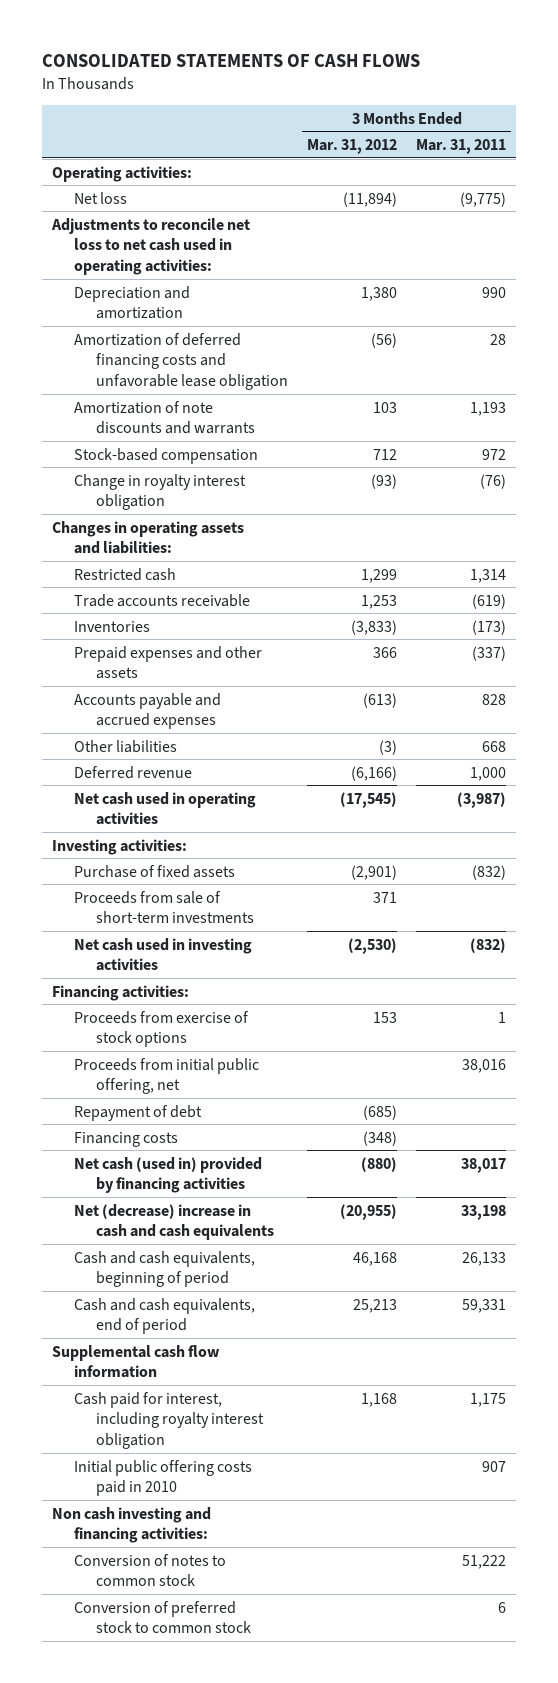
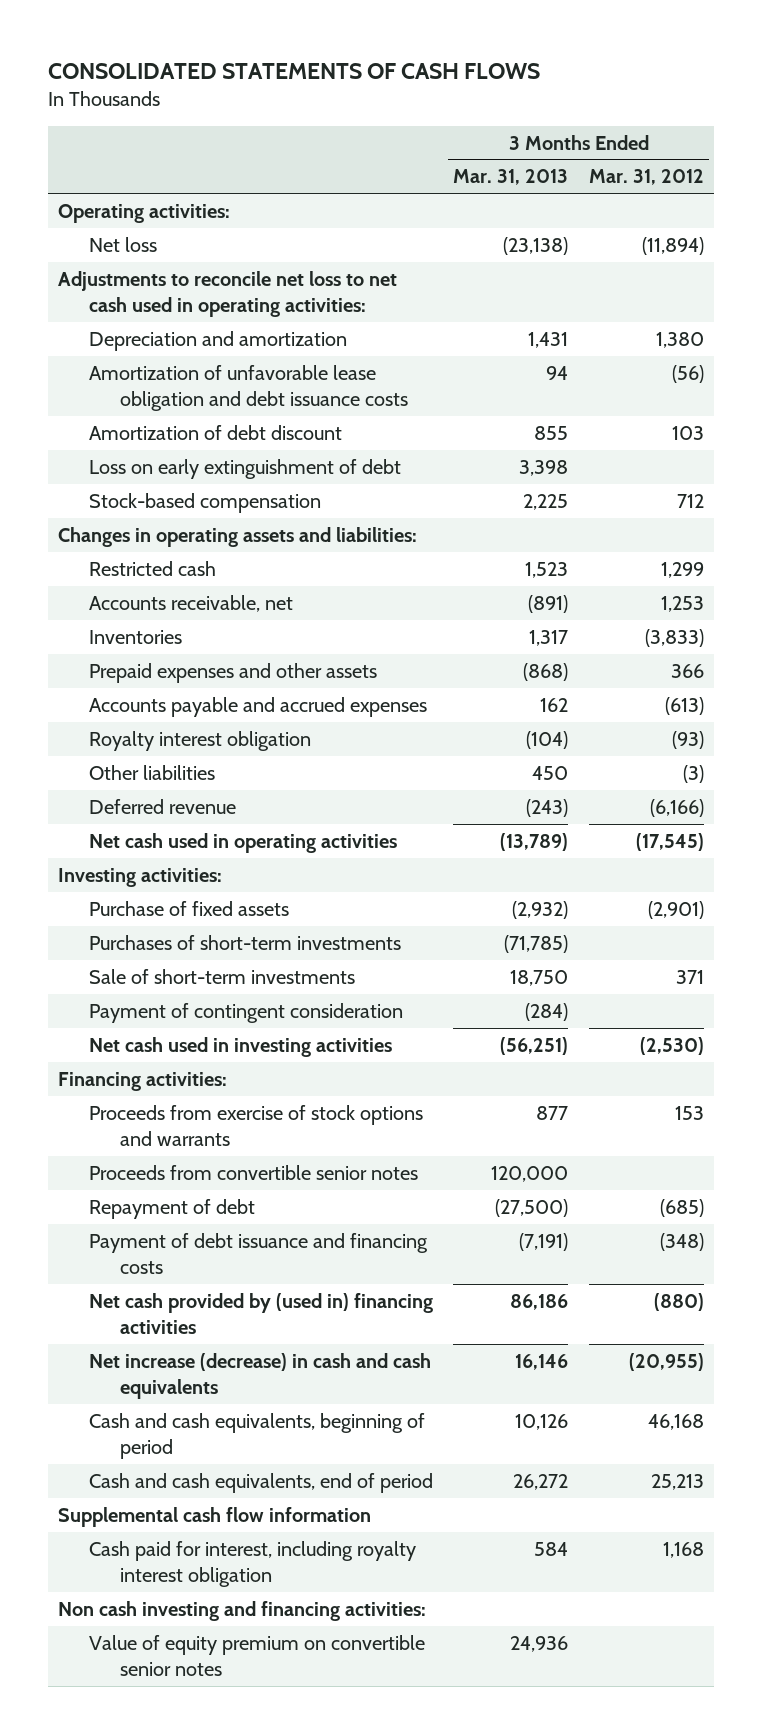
[416,138,507,154] Mar. 31, 2011 -> none
none -> [453,169,569,186] Mar. 31, 2013
[73,332,289,390] Amortization of deferred financing costs and unfavorable lease obligation -> [88,364,408,411] Amortization of unfavorable lease obligation and debt issuance costs
[73,400,256,435] Amortization of note discounts and warrants -> [88,424,342,440] Amortization of debt discount
none -> [88,458,401,479] Loss on early extinguishment of debt
[73,473,246,511] Change in royalty interest obligation -> none
[73,593,250,607] Trade accounts receivable -> [88,594,293,612] Accounts receivable, net
none -> [88,730,311,751] Royalty interest obligation
none -> [88,934,401,950] Purchases of short-term investments
[73,890,255,924] Proceeds from sale of short-term investments -> [88,968,355,984] Sale of short-term investments
none -> [88,1002,403,1023] Payment of contingent consideration
[73,1057,259,1095] Proceeds from initial public offering, net -> none
[73,1010,249,1048] Proceeds from exercise of stock options -> [88,1104,423,1146] Proceeds from exercise of stock options and warrants
none -> [88,1164,418,1180] Proceeds from convertible senior notes
[73,1131,178,1147] Financing costs -> [88,1232,428,1274] Payment of debt issuance and financing costs
[73,1156,262,1194] Net cash (used in) provided by financing activities -> [88,1292,433,1334] Net cash provided by (used in) financing activities
[73,1203,275,1241] Net (decrease) increase in cash and cash equivalents -> [88,1352,431,1399] Net increase (decrease) in cash and cash equivalents
[73,1459,252,1497] Initial public offering costs paid in 2010 -> none
[73,1553,226,1587] Conversion of notes to common stock -> none
[73,1600,252,1634] Conversion of preferred stock to common stock -> none
none -> [88,1634,425,1676] Value of equity premium on convertible senior notes

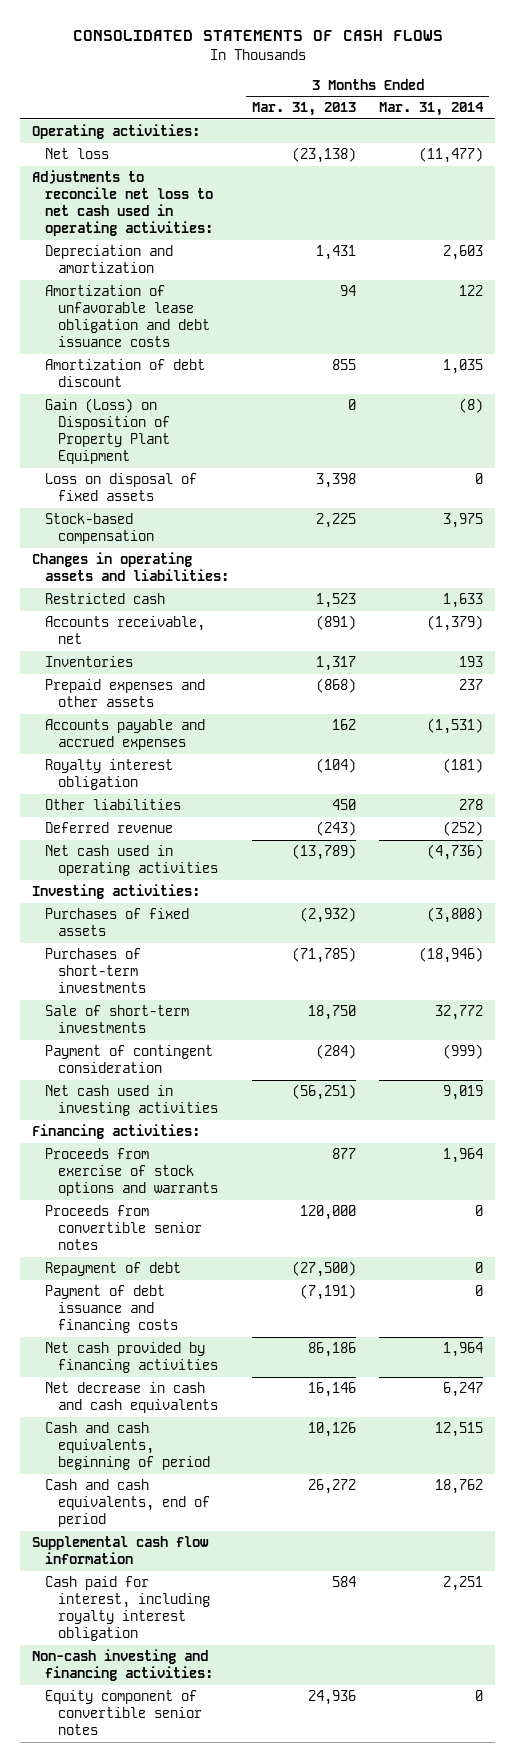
[588,169,704,186] Mar. 31, 2012 -> none
none -> [379,102,485,117] Mar. 31, 2014
none -> [44,398,170,465] Gain (Loss) on Disposition of Property Plant Equipment
[88,458,401,479] Loss on early extinguishment of debt -> [44,473,197,502] Loss on disposal of fixed assets
[88,900,289,916] Purchase of fixed assets -> [44,908,189,937] Purchases of fixed assets
[88,1292,433,1334] Net cash provided by (used in) financing activities -> [44,1342,218,1374] Net cash provided by financing activities
[88,1352,431,1399] Net increase (decrease) in cash and cash equivalents -> [44,1382,218,1414] Net decrease in cash and cash equivalents
[58,1600,427,1621] Non cash investing and financing activities: -> [31,1649,213,1682] Non-cash investing and financing activities:
[88,1634,425,1676] Value of equity premium on convertible senior notes -> [44,1690,202,1736] Equity component of convertible senior notes

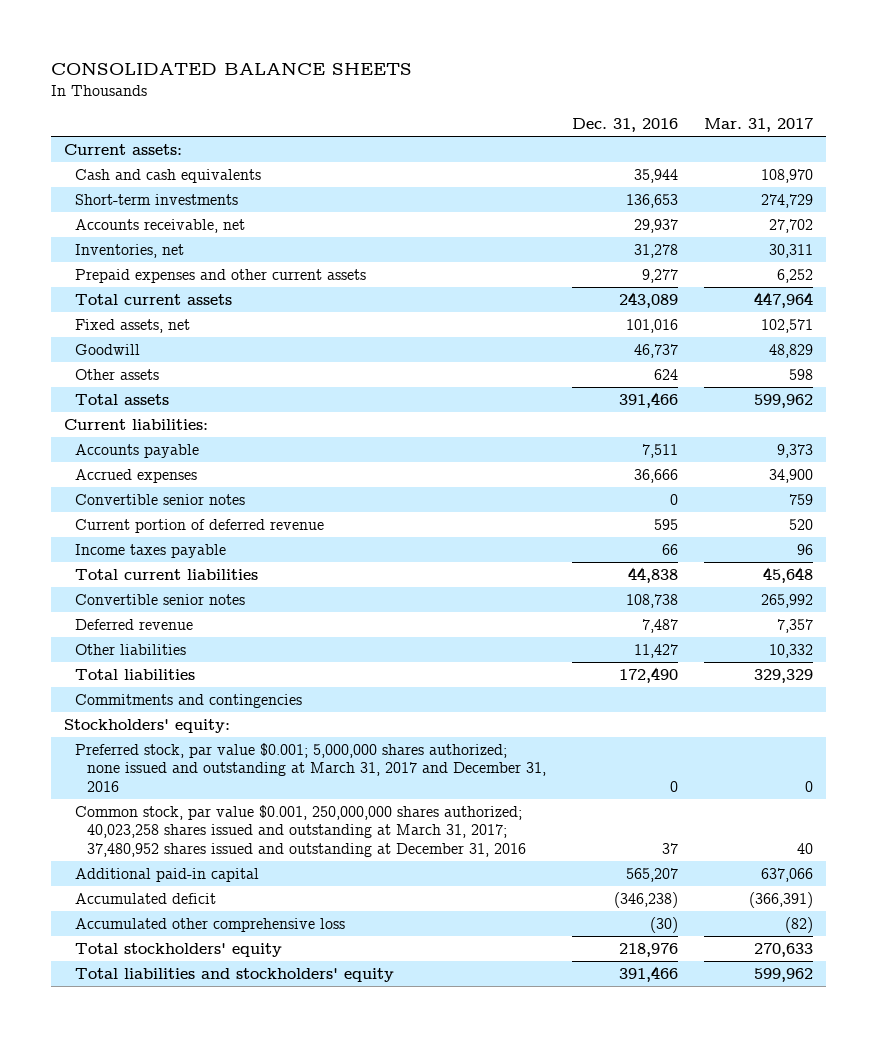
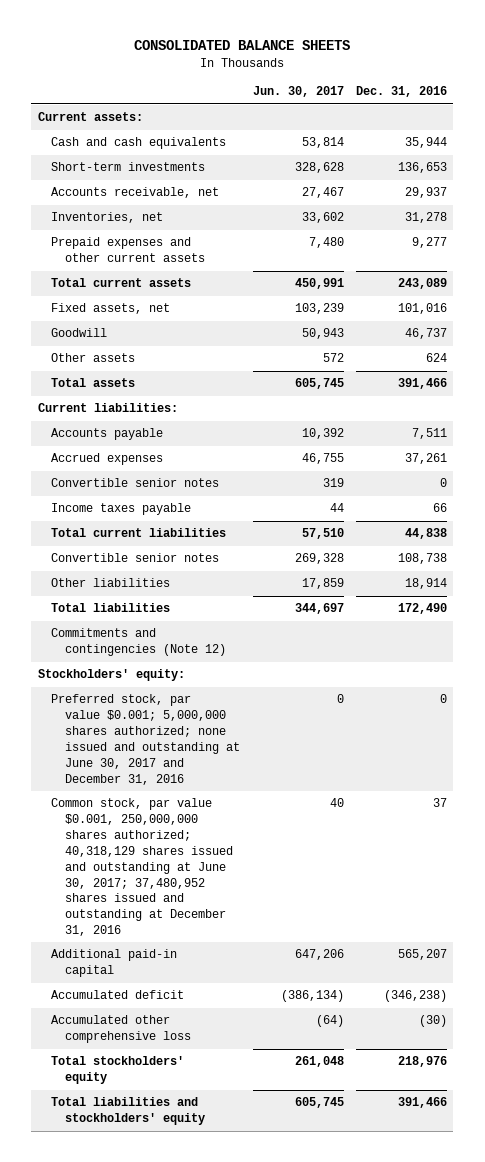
[704,118,814,133] Mar. 31, 2017 -> none
none -> [252,86,344,98] Jun. 30, 2017
[634,468,679,483] 36,666 -> [405,453,448,465] 37,261
[75,518,325,533] Current portion of deferred revenue -> none
[75,618,194,630] Deferred revenue -> none
[634,643,679,658] 11,427 -> [405,578,448,590] 18,914
[75,693,303,708] Commitments and contingencies -> [51,628,227,657] Commitments and contingencies (Note 12)
[75,742,546,792] Preferred stock, par value $0.001; 5,000,000 shares authorized; none issued and outstanding at March 31, 2017 and December 31, 2016 -> [51,694,241,785] Preferred stock, par value $0.001; 5,000,000 shares authorized; none issued and outstanding at June 30, 2017 and December 31, 2016
[75,804,526,857] Common stock, par value $0.001, 250,000,000 shares authorized; 40,023,258 shares issued and outstanding at March 31, 2017; 37,480,952 shares issued and outstanding at December 31, 2016 -> [51,798,234,936] Common stock, par value $0.001, 250,000,000 shares authorized; 40,318,129 shares issued and outstanding at June 30, 2017; 37,480,952 shares issued and outstanding at December 31, 2016

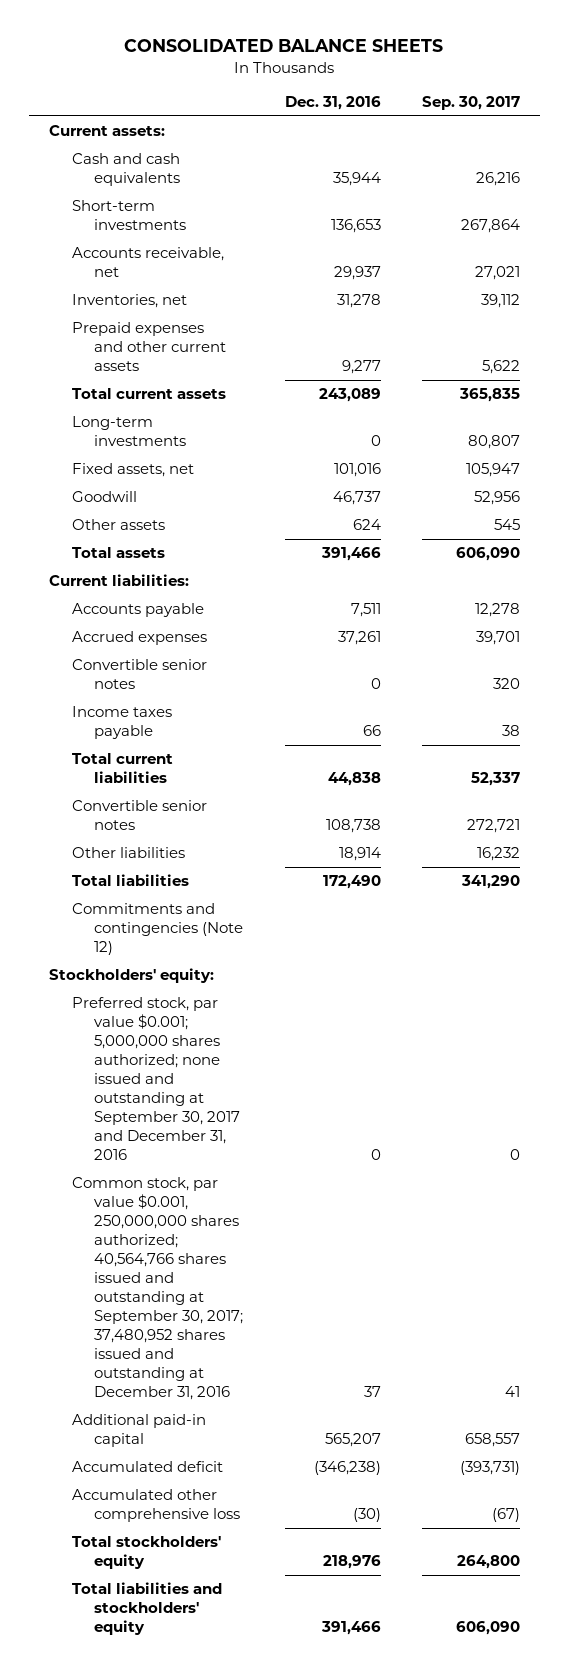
[252,86,344,98] Jun. 30, 2017 -> none
none -> [421,96,520,111] Sep. 30, 2017
none -> [71,416,187,447] Long-term investments
[51,694,241,785] Preferred stock, par value $0.001; 5,000,000 shares authorized; none issued and outstanding at June 30, 2017 and December 31, 2016 -> [71,997,241,1161] Preferred stock, par value $0.001; 5,000,000 shares authorized; none issued and outstanding at September 30, 2017 and December 31, 2016
[51,798,234,936] Common stock, par value $0.001, 250,000,000 shares authorized; 40,318,129 shares issued and outstanding at June 30, 2017; 37,480,952 shares issued and outstanding at December 31, 2016 -> [71,1177,244,1400] Common stock, par value $0.001, 250,000,000 shares authorized; 40,564,766 shares issued and outstanding at September 30, 2017; 37,480,952 shares issued and outstanding at December 31, 2016

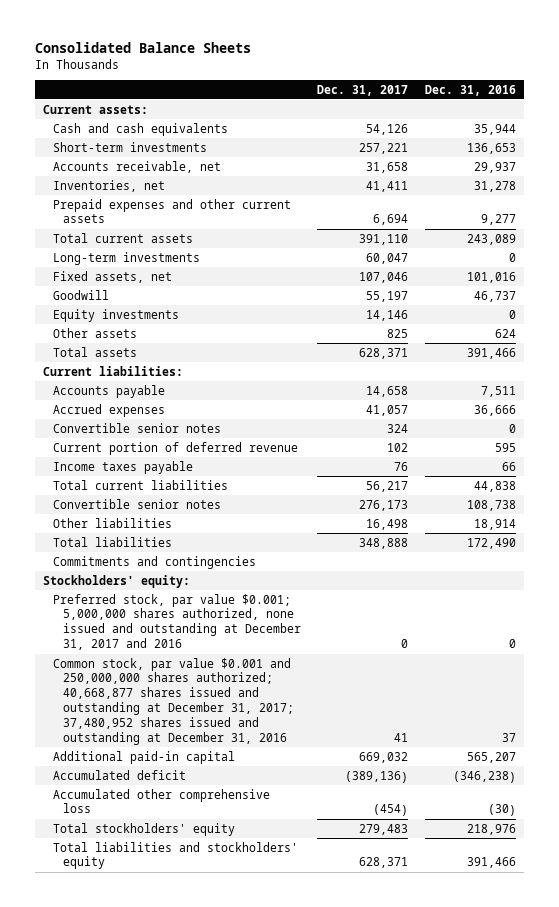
[124,39,444,53] CONSOLIDATED BALANCE SHEETS -> [34,41,251,53] Consolidated Balance Sheets
[421,96,520,111] Sep. 30, 2017 -> none
none -> [317,84,409,96] Dec. 31, 2017
none -> [53,308,180,322] Equity investments
[337,631,381,646] 37,261 -> [474,404,517,416] 36,666
none -> [53,441,299,455] Current portion of deferred revenue
[71,903,244,956] Commitments and contingencies (Note 12) -> [53,555,257,569] Commitments and contingencies
[71,997,241,1161] Preferred stock, par value $0.001; 5,000,000 shares authorized; none issued and outstanding at September 30, 2017 and December 31, 2016 -> [53,593,301,651] Preferred stock, par value $0.001; 5,000,000 shares authorized, none issued and outstanding at December 31, 2017 and 2016
[71,1177,244,1400] Common stock, par value $0.001, 250,000,000 shares authorized; 40,564,766 shares issued and outstanding at September 30, 2017; 37,480,952 shares issued and outstanding at December 31, 2016 -> [53,657,294,746] Common stock, par value $0.001 and 250,000,000 shares authorized; 40,668,877 shares issued and outstanding at December 31, 2017; 37,480,952 shares issued and outstanding at December 31, 2016

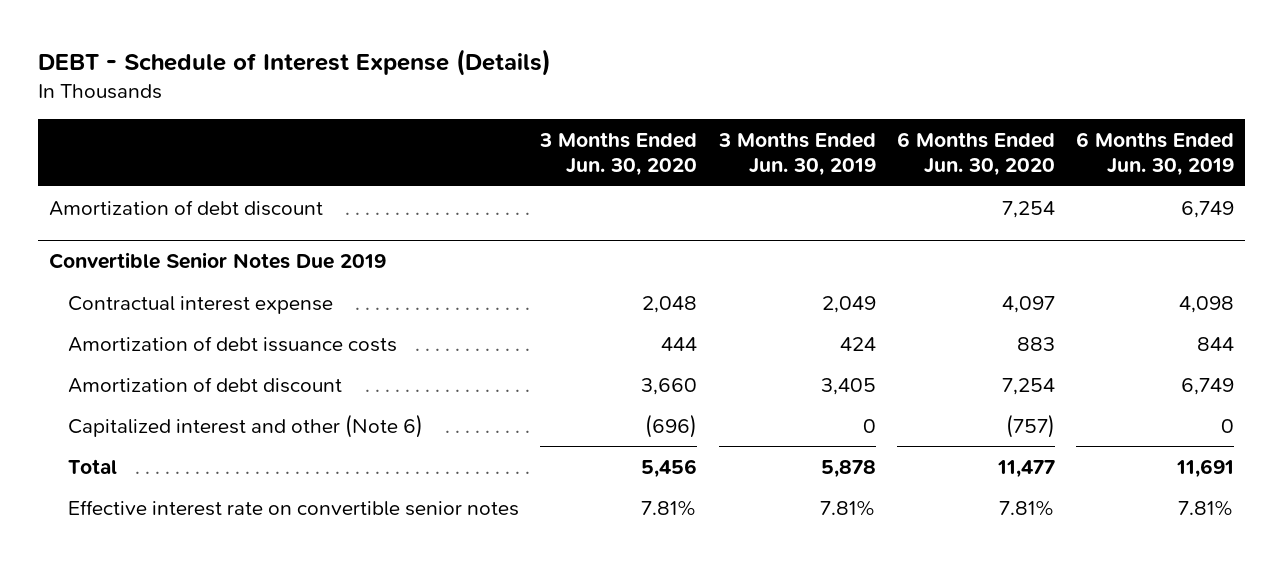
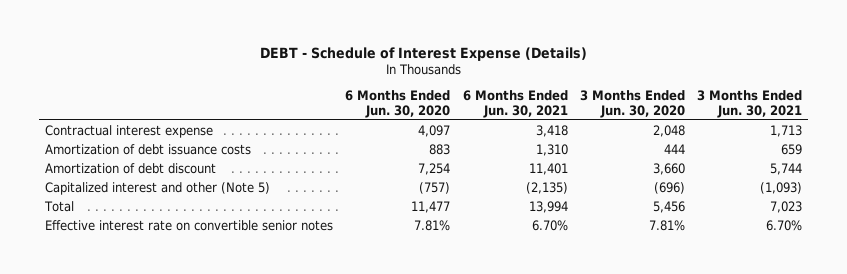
[717,131,876,177] 3 Months Ended Jun. 30, 2019 -> none
[1076,131,1235,177] 6 Months Ended Jun. 30, 2019 -> none
none -> [462,90,568,119] 6 Months Ended Jun. 30, 2021
none -> [697,90,803,119] 3 Months Ended Jun. 30, 2021
[48,199,323,216] Amortization of debt discount -> none
[48,252,386,270] Convertible Senior Notes Due 2019 -> none
[67,413,423,438] Capitalized interest and other (Note 6) -> [44,181,270,195] Capitalized interest and other (Note 5)

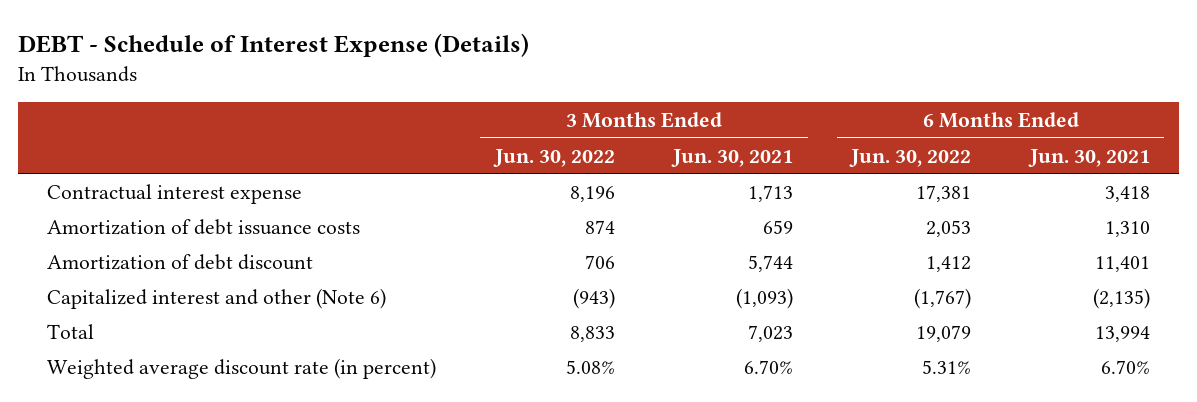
[345,90,451,119] 6 Months Ended Jun. 30, 2020 -> none
[579,90,685,119] 3 Months Ended Jun. 30, 2020 -> none
none -> [492,148,615,167] Jun. 30, 2022
none -> [849,148,972,167] Jun. 30, 2022
[44,181,270,195] Capitalized interest and other (Note 5) -> [47,287,387,309] Capitalized interest and other (Note 6)
[44,219,333,231] Effective interest rate on convertible senior notes -> [47,357,437,379] Weighted average discount rate (in percent)

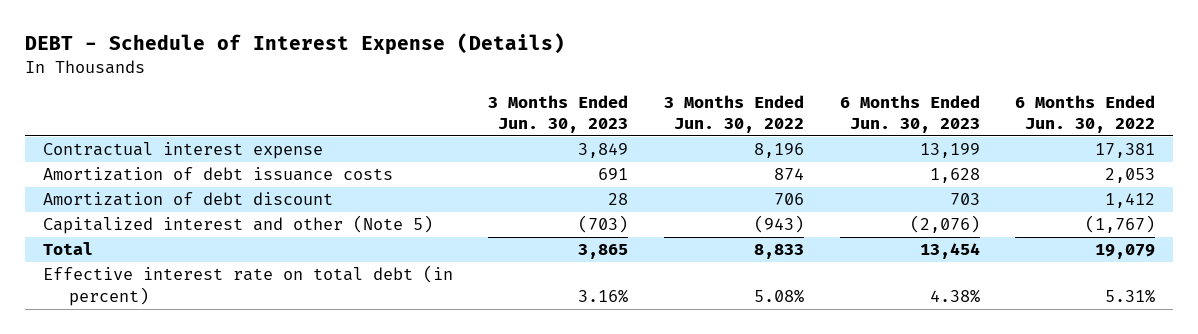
[671,148,794,167] Jun. 30, 2021 -> none
[1027,148,1150,167] Jun. 30, 2021 -> none
none -> [488,94,629,133] 3 Months Ended Jun. 30, 2023
none -> [839,94,980,133] 6 Months Ended Jun. 30, 2023
[47,287,387,309] Capitalized interest and other (Note 6) -> [42,215,433,235] Capitalized interest and other (Note 5)
[47,357,437,379] Weighted average discount rate (in percent) -> [42,265,453,306] Effective interest rate on total debt (in percent)

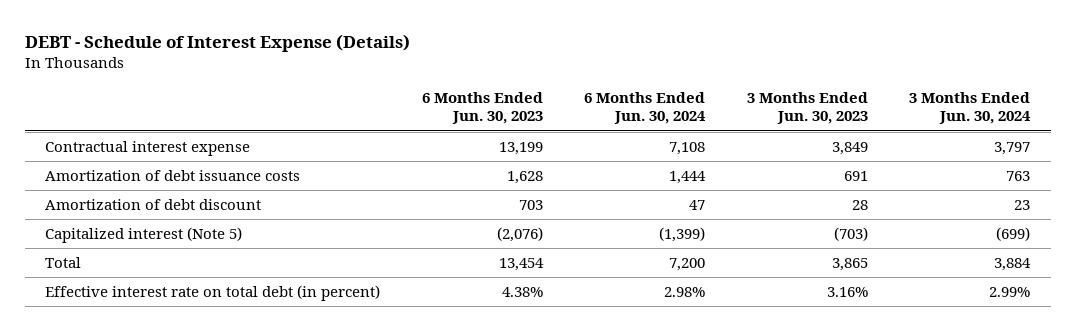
[664,94,805,133] 3 Months Ended Jun. 30, 2022 -> none
[1015,94,1156,133] 6 Months Ended Jun. 30, 2022 -> none
none -> [584,91,707,125] 6 Months Ended Jun. 30, 2024
none -> [909,91,1032,125] 3 Months Ended Jun. 30, 2024
[42,215,433,235] Capitalized interest and other (Note 5) -> [45,226,243,243] Capitalized interest (Note 5)

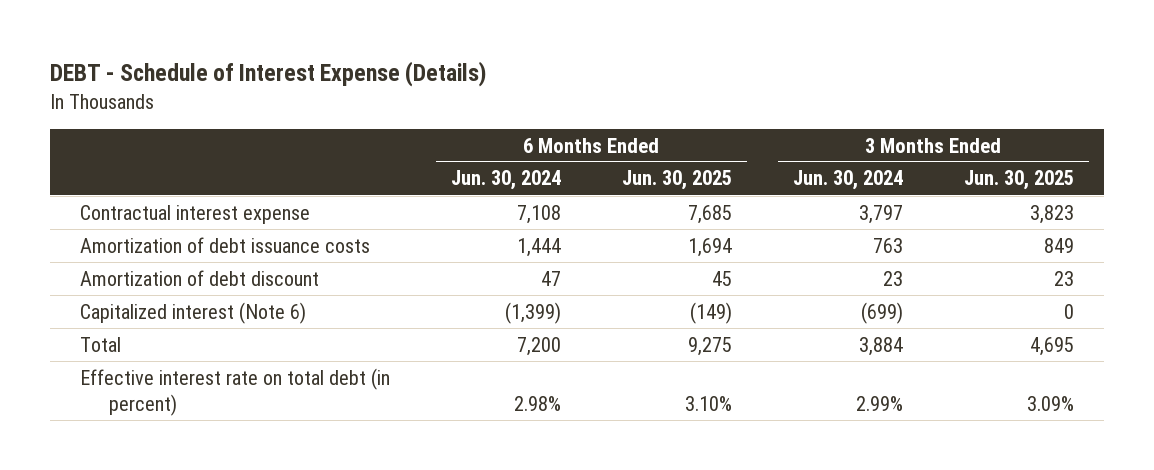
[421,91,543,125] 6 Months Ended Jun. 30, 2023 -> none
[746,91,868,125] 3 Months Ended Jun. 30, 2023 -> none
none -> [621,170,732,191] Jun. 30, 2025
none -> [963,170,1074,191] Jun. 30, 2025
[45,226,243,243] Capitalized interest (Note 5) -> [79,301,306,324] Capitalized interest (Note 6)

